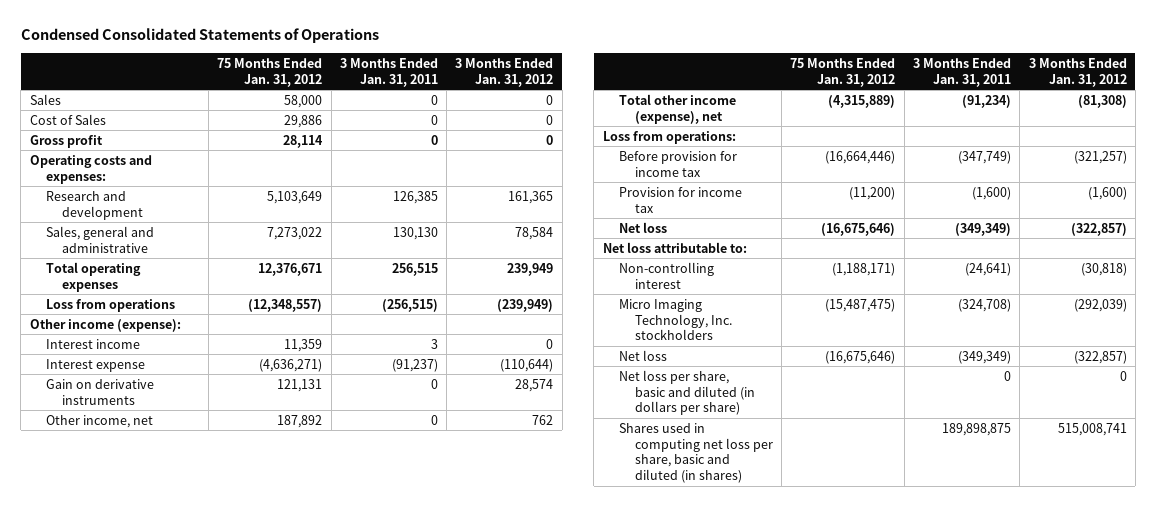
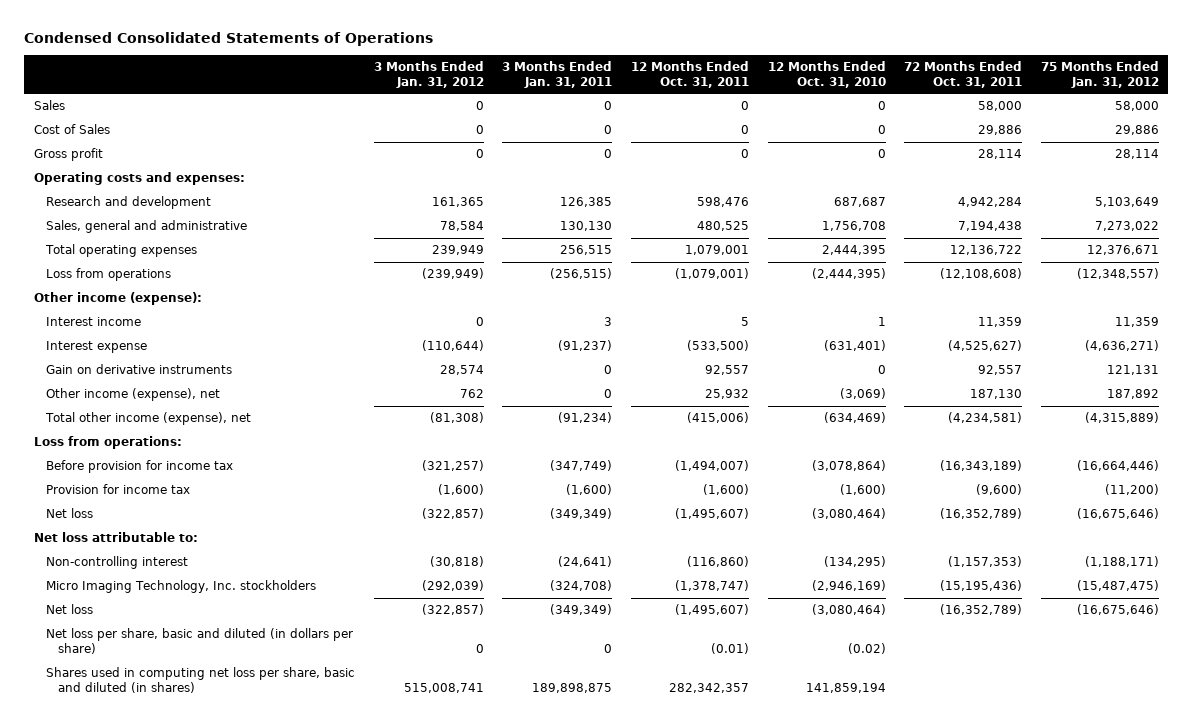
none -> [630,60,749,88] 12 Months Ended Oct. 31, 2011
none -> [767,60,886,88] 12 Months Ended Oct. 31, 2010
none -> [904,60,1023,88] 72 Months Ended Oct. 31, 2011
[45,414,153,428] Other income, net -> [45,388,220,402] Other income (expense), net

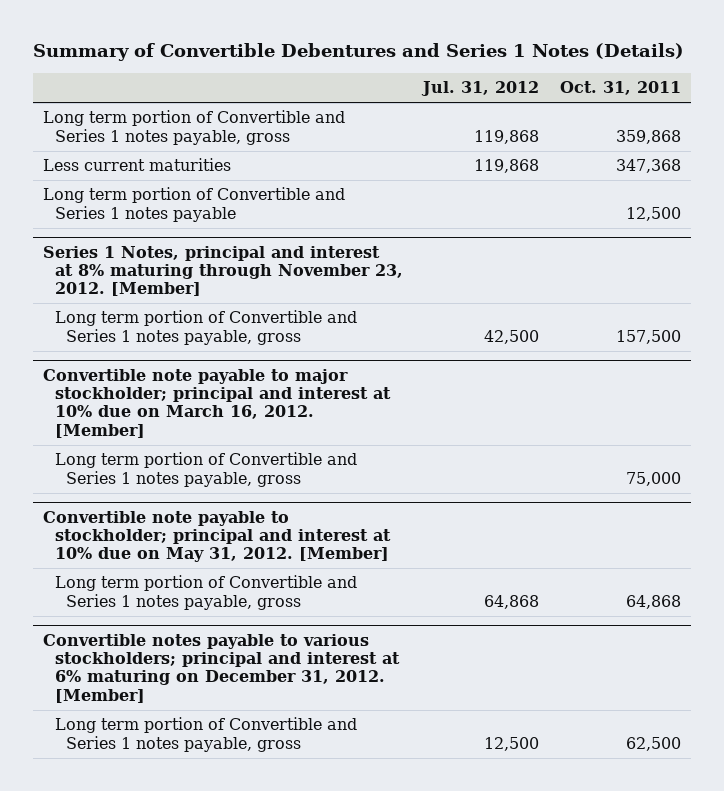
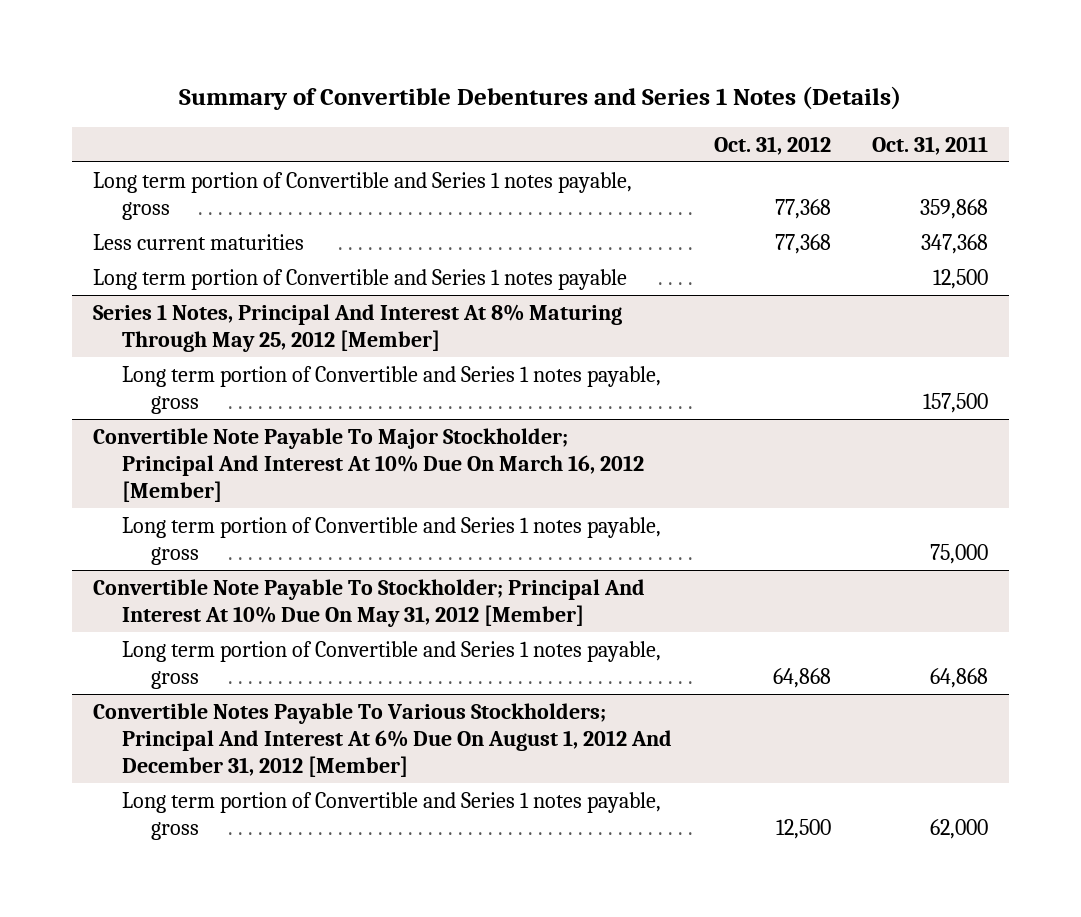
[421,81,540,97] Jul. 31, 2012 -> none
none -> [713,135,831,155] Oct. 31, 2012
[43,245,403,297] Series 1 Notes, principal and interest at 8% maturing through November 23, 2012. [Member] -> [92,303,622,352] Series 1 Notes, Principal And Interest At 8% Maturing Through May 25, 2012 [Member]
[43,368,391,438] Convertible note payable to major stockholder; principal and interest at 10% due on March 16, 2012. [Member] -> [92,427,644,502] Convertible Note Payable To Major Stockholder; Principal And Interest At 10% Due On March 16, 2012 [Member]
[43,510,391,563] Convertible note payable to stockholder; principal and interest at 10% due on May 31, 2012. [Member] -> [92,578,645,627] Convertible Note Payable To Stockholder; Principal And Interest At 10% Due On May 31, 2012 [Member]
[43,633,400,703] Convertible notes payable to various stockholders; principal and interest at 6% maturing on December 31, 2012. [Member] -> [92,702,672,777] Convertible Notes Payable To Various Stockholders; Principal And Interest At 6% Due On August 1, 2012 And December 31, 2012 [Member]
[625,736,681,751] 62,500 -> [930,818,989,839] 62,000

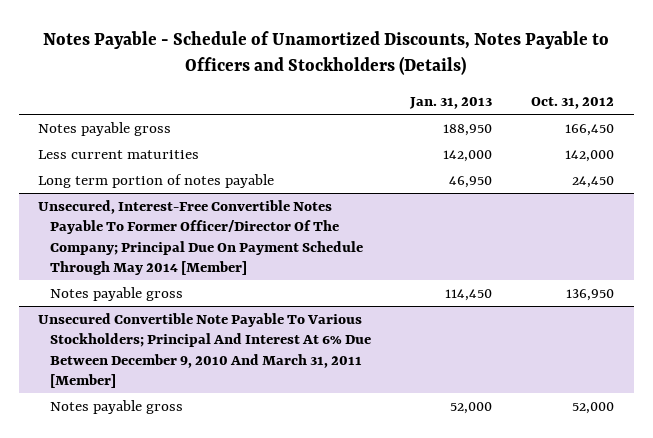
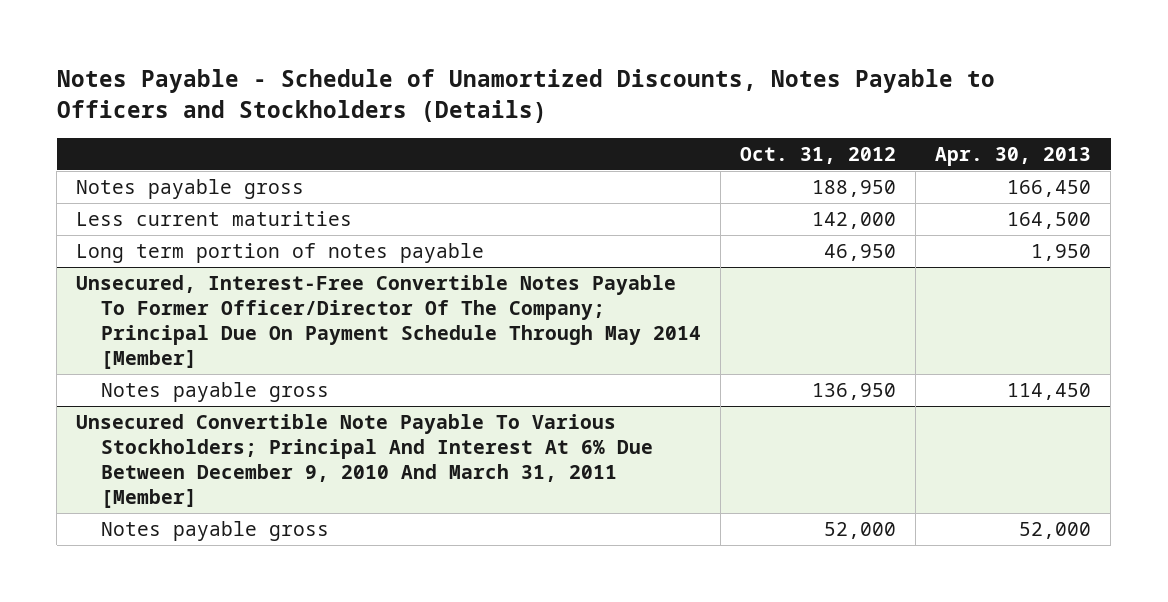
[409,97,493,110] Jan. 31, 2013 -> none
none -> [935,146,1092,166] Apr. 30, 2013
[565,123,615,136] 166,450 -> [812,180,897,198] 188,950
[572,175,615,188] 24,450 -> [824,244,897,262] 46,950

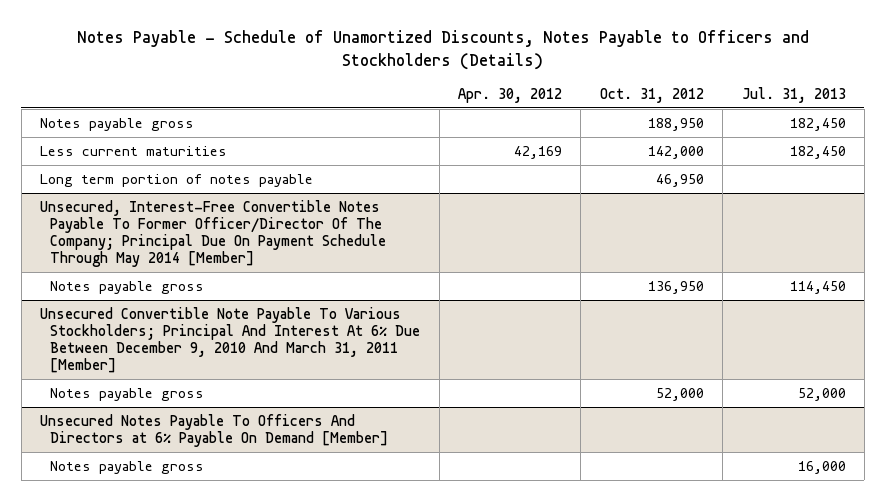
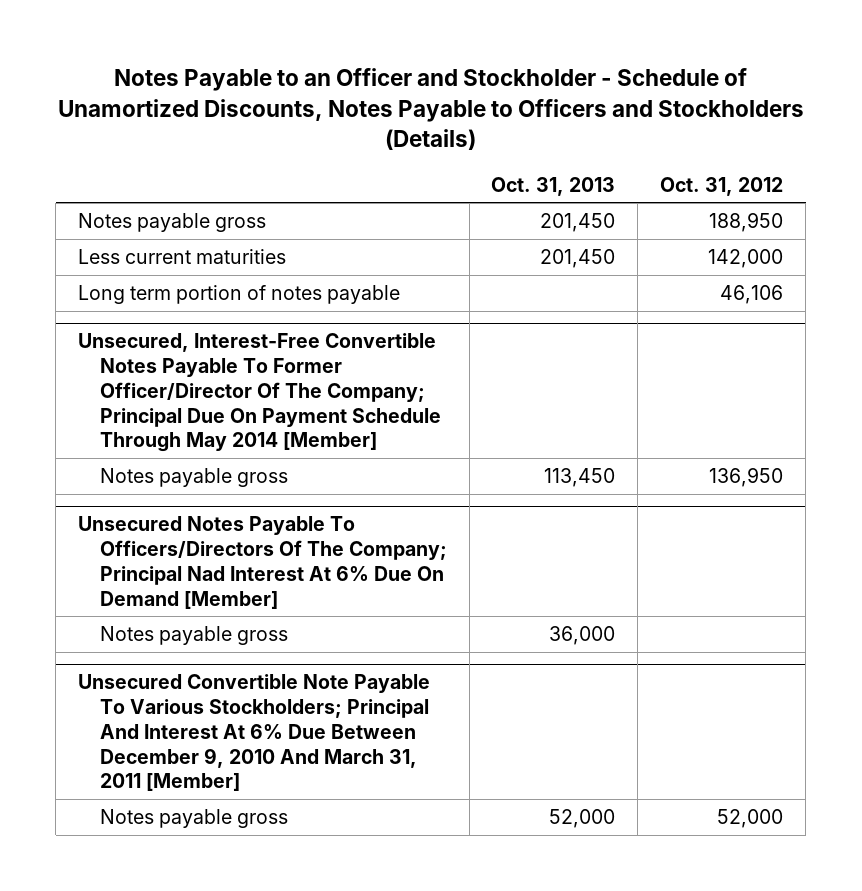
[76,30,809,70] Notes Payable - Schedule of Unamortized Discounts, Notes Payable to Officers and Stockholders (Details) -> [57,68,804,150] Notes Payable to an Officer and Stockholder - Schedule of Unamortized Discounts, Notes Payable to Officers and Stockholders (Details)
[458,87,563,103] Apr. 30, 2012 -> none
[741,86,846,103] Jul. 31, 2013 -> none
none -> [491,176,616,196] Oct. 31, 2013
[655,173,704,187] 46,950 -> [720,285,784,305] 46,106
none -> [78,516,447,609] Unsecured Notes Payable To Officers/Directors Of The Company; Principal Nad Interest At 6% Due On Demand [Member]
none -> [99,626,288,646] Notes payable gross
[39,413,389,447] Unsecured Notes Payable To Officers And Directors at 6% Payable On Demand [Member] -> none
[50,460,205,474] Notes payable gross -> none

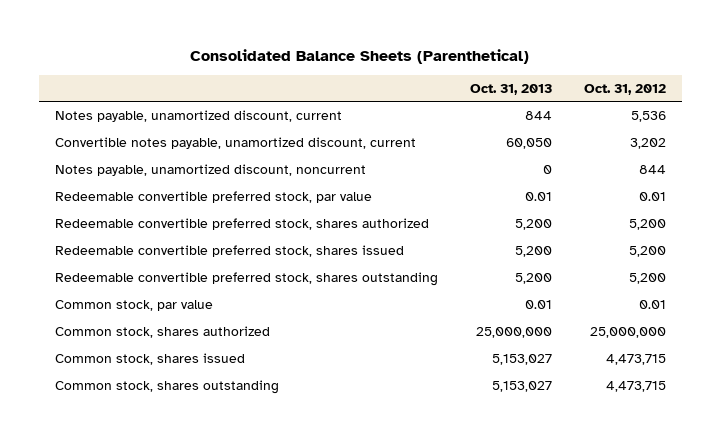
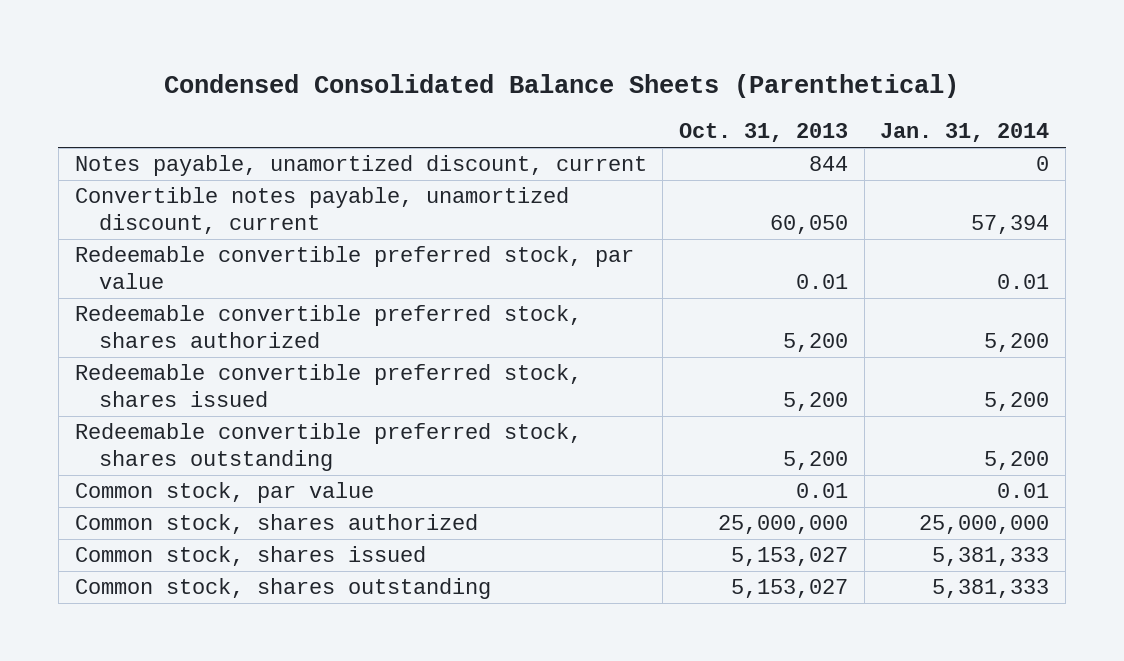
[190,48,530,64] Consolidated Balance Sheets (Parenthetical) -> [164,73,960,98] Condensed Consolidated Balance Sheets (Parenthetical)
[583,83,666,95] Oct. 31, 2012 -> none
none -> [880,123,1050,143] Jan. 31, 2014
[55,164,367,177] Notes payable, unamortized discount, noncurrent -> none

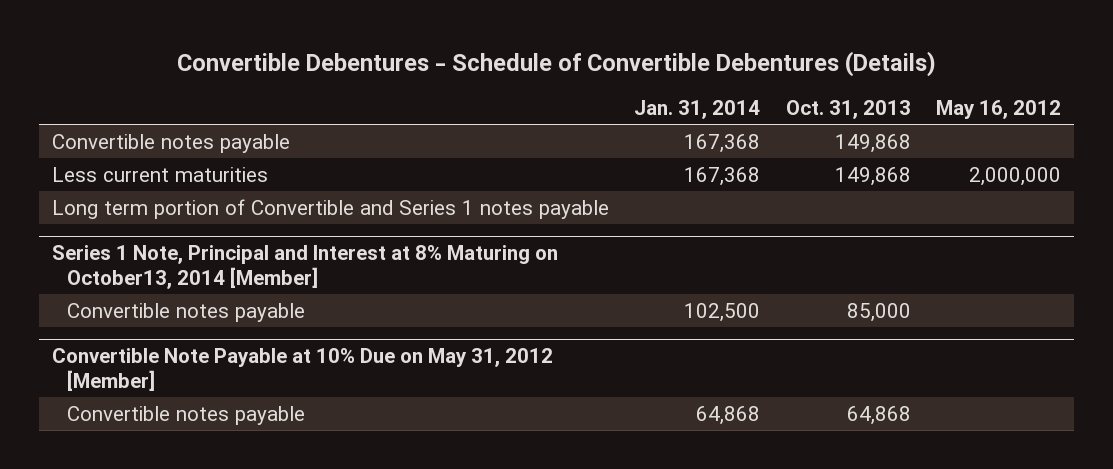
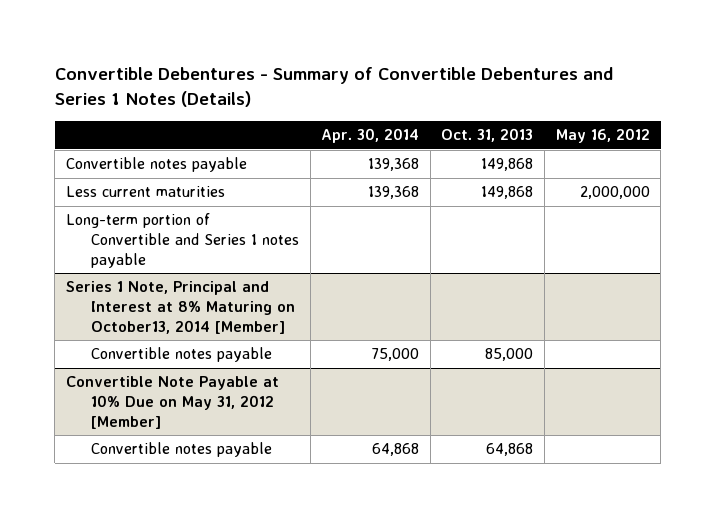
[176,51,936,78] Convertible Debentures - Schedule of Convertible Debentures (Details) -> [54,66,613,107] Convertible Debentures - Summary of Convertible Debentures and Series 1 Notes (Details)
[634,100,761,120] Jan. 31, 2014 -> none
none -> [321,128,420,144] Apr. 30, 2014
[51,198,609,219] Long term portion of Convertible and Series 1 notes payable -> [65,213,300,268] Long-term portion of Convertible and Series 1 notes payable

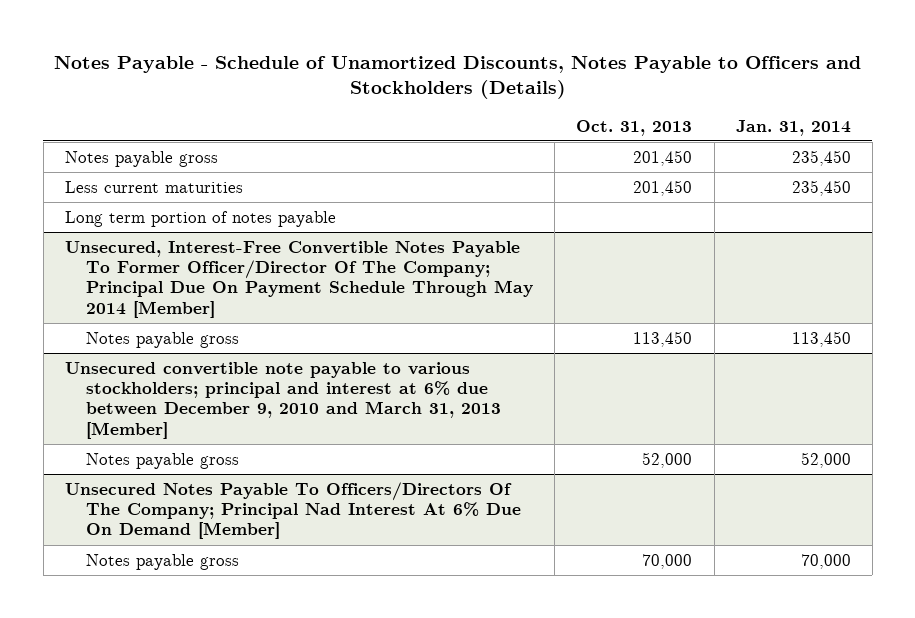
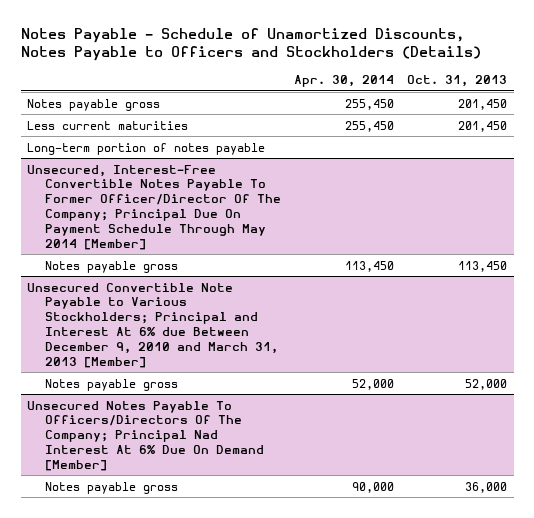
[735,119,851,136] Jan. 31, 2014 -> none
none -> [294,75,395,88] Apr. 30, 2014
[64,210,336,227] Long term portion of notes payable -> [27,142,266,155] Long-term portion of notes payable
[64,361,502,439] Unsecured convertible note payable to various stockholders; principal and interest at 6% due between December 9, 2010 and March 31, 2013 [Member] -> [27,282,279,368] Unsecured Convertible Note Payable to Various Stockholders; Principal and Interest At 6% due Between December 9, 2010 and March 31, 2013 [Member]
[642,553,693,569] 70,000 -> [465,481,508,493] 36,000

